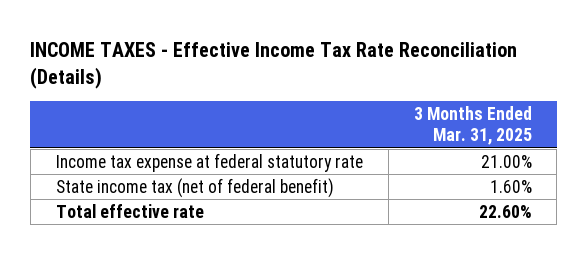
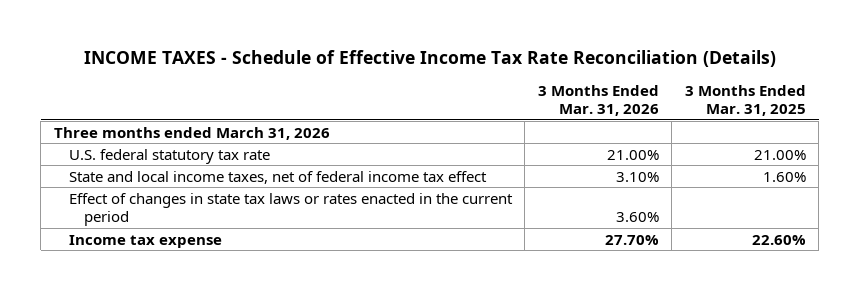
[30,42,518,90] INCOME TAXES - Effective Income Tax Rate Reconciliation (Details) -> [83,50,776,68] INCOME TAXES - Schedule of Effective Income Tax Rate Reconciliation (Details)
none -> [537,84,659,117] 3 Months Ended Mar. 31, 2026
none -> [53,126,330,140] Three months ended March 31, 2026
[55,152,363,172] Income tax expense at federal statutory rate -> [69,148,271,164] U.S. federal statutory tax rate
[55,177,334,198] State income tax (net of federal benefit) -> [69,170,488,184] State and local income taxes, net of federal income tax effect
none -> [69,192,514,226] Effect of changes in state tax laws or rates enacted in the current period
[55,203,204,218] Total effective rate -> [69,234,223,248] Income tax expense

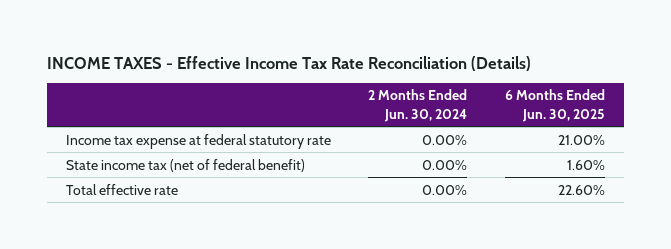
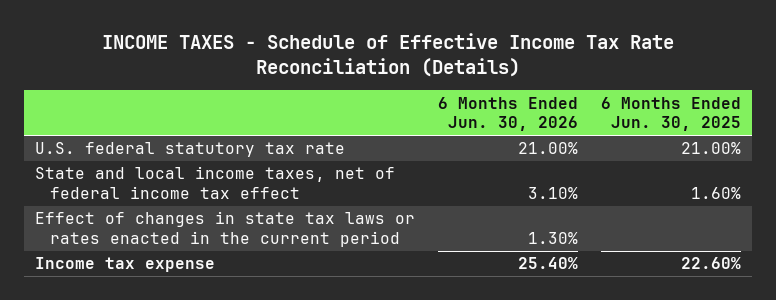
[46,55,531,71] INCOME TAXES - Effective Income Tax Rate Reconciliation (Details) -> [101,33,674,78] INCOME TAXES - Schedule of Effective Income Tax Rate Reconciliation (Details)
[368,89,468,122] 2 Months Ended Jun. 30, 2024 -> none
none -> [437,96,578,132] 6 Months Ended Jun. 30, 2026
[65,133,331,149] Income tax expense at federal statutory rate -> [35,142,346,158] U.S. federal statutory tax rate
[65,158,305,172] State income tax (net of federal benefit) -> [35,166,396,199] State and local income taxes, net of federal income tax effect
none -> [35,211,416,247] Effect of changes in state tax laws or rates enacted in the current period
[65,183,178,195] Total effective rate -> [35,257,216,273] Income tax expense

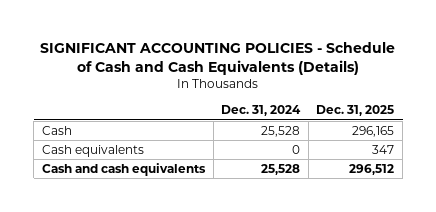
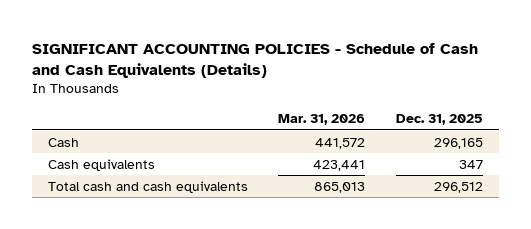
[221,105,302,117] Dec. 31, 2024 -> none
none -> [278,113,366,125] Mar. 31, 2026
[41,162,206,176] Cash and cash equivalents -> [47,180,248,193] Total cash and cash equivalents

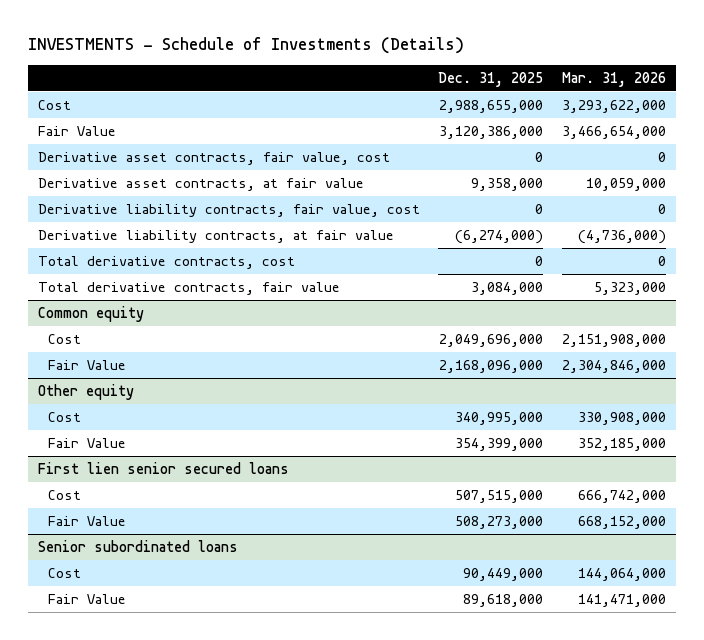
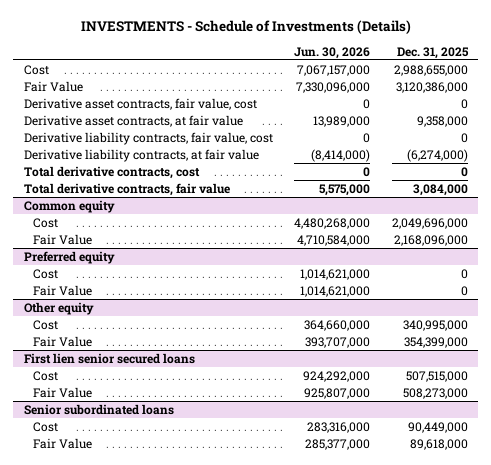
[562,71,667,87] Mar. 31, 2026 -> none
none -> [294,46,371,59] Jun. 30, 2026
none -> [23,250,115,264] Preferred equity
none -> [33,268,59,279] Cost
none -> [33,284,93,296] Fair Value

